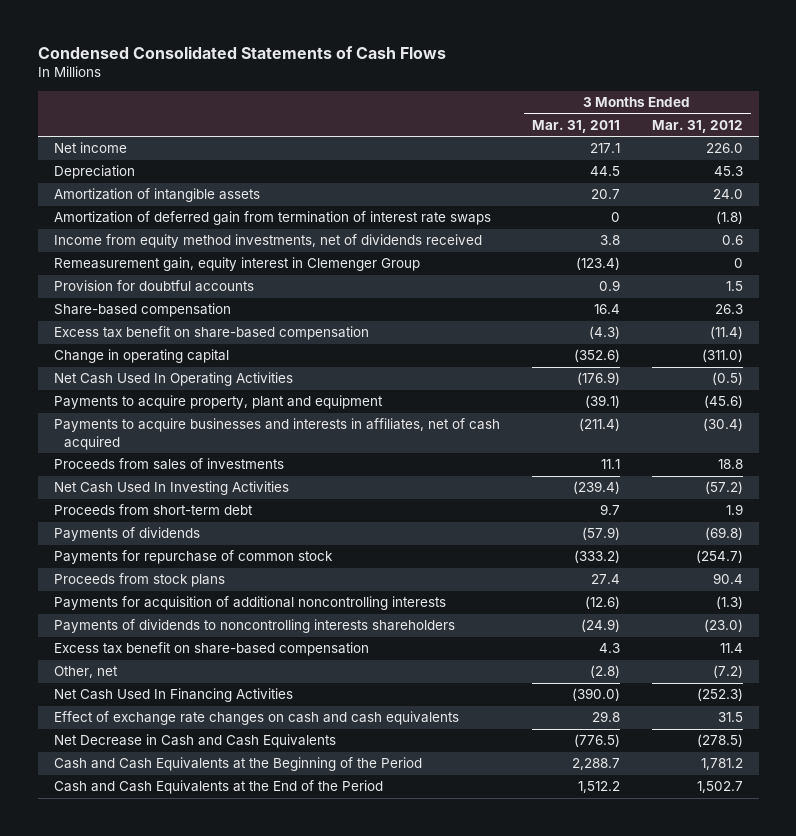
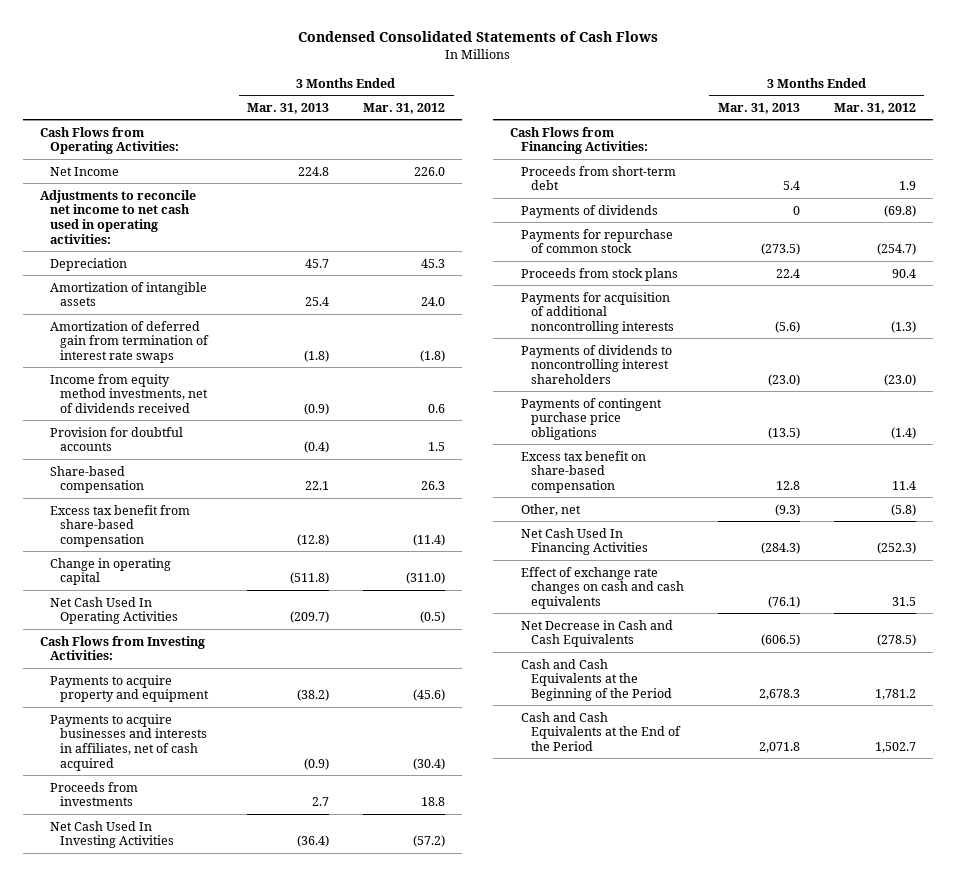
[531,120,620,134] Mar. 31, 2011 -> none
none -> [247,102,330,114] Mar. 31, 2013
none -> [39,126,180,155] Cash Flows from Operating Activities:
[53,142,127,154] Net income -> [50,166,120,176] Net Income
none -> [39,189,196,244] Adjustments to reconcile net income to net cash used in operating activities:
[53,257,420,272] Remeasurement gain, equity interest in Clemenger Group -> none
[53,326,369,341] Excess tax benefit on share-based compensation -> [50,504,191,547] Excess tax benefit from share-based compensation
none -> [39,635,205,661] Cash Flows from Investing Activities:
[53,395,383,410] Payments to acquire property, plant and equipment -> [50,674,210,703] Payments to acquire property and equipment
[53,458,284,471] Proceeds from sales of investments -> [50,781,139,807] Proceeds from investments
none -> [510,126,648,155] Cash Flows from Financing Activities:
[53,619,455,634] Payments of dividends to noncontrolling interests shareholders -> [520,344,672,384] Payments of dividends to noncontrolling interest shareholders
none -> [520,397,662,440] Payments of contingent purchase price obligations
[712,665,743,679] (7.2) -> [890,503,916,516] (5.8)

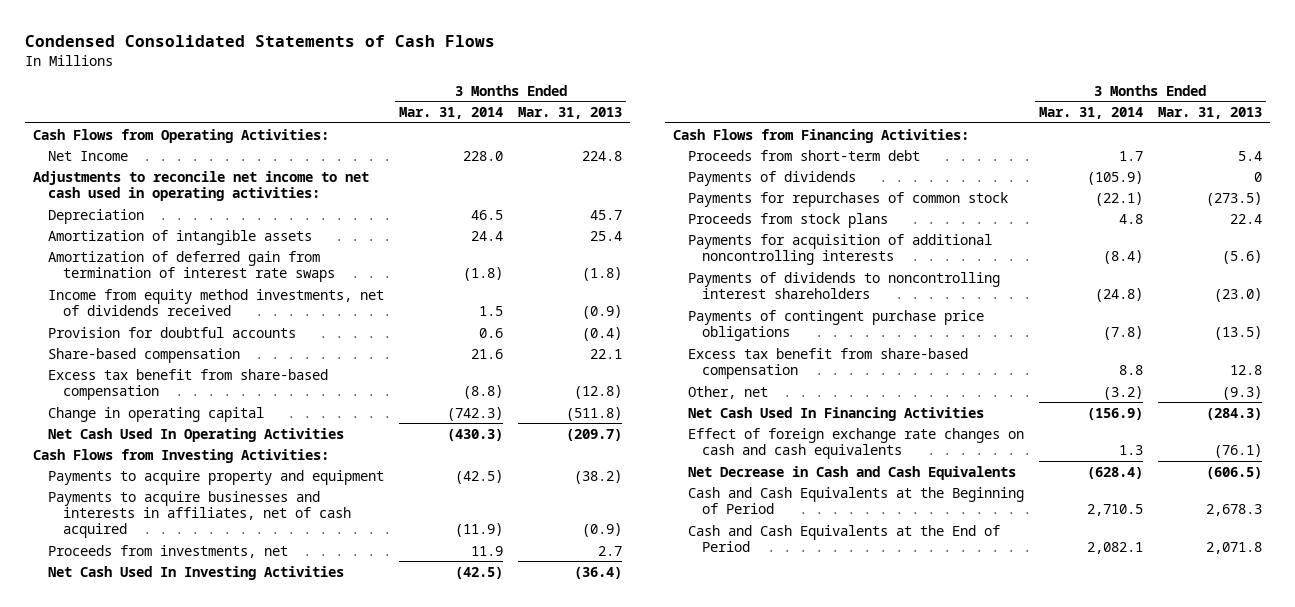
[363,102,446,114] Mar. 31, 2012 -> none
none -> [399,107,504,120] Mar. 31, 2014
[50,781,139,807] Proceeds from investments -> [47,544,288,558] Proceeds from investments, net
[520,228,673,254] Payments for repurchase of common stock -> [687,191,1008,207] Payments for repurchases of common stock
[520,450,646,493] Excess tax benefit on share-based compensation -> [687,347,968,380] Excess tax benefit from share-based compensation
[520,566,684,609] Effect of exchange rate changes on cash and cash equivalents -> [687,427,1024,460] Effect of foreign exchange rate changes on cash and cash equivalents
[520,658,672,701] Cash and Cash Equivalents at the Beginning of the Period -> [687,486,1024,515] Cash and Cash Equivalents at the Beginning of Period
[520,711,681,751] Cash and Cash Equivalents at the End of the Period -> [687,524,1000,553] Cash and Cash Equivalents at the End of Period

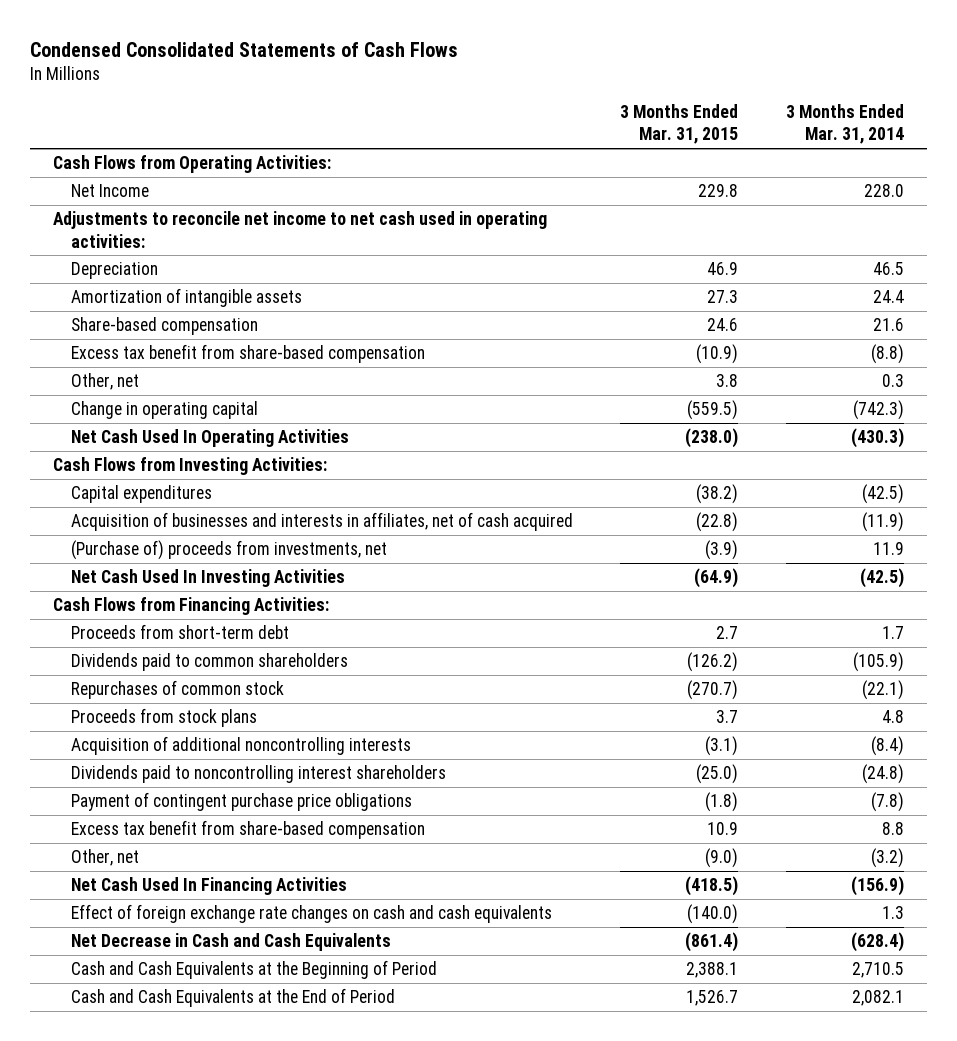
[518,107,623,120] Mar. 31, 2013 -> none
none -> [620,103,739,145] 3 Months Ended Mar. 31, 2015
[47,250,335,283] Amortization of deferred gain from termination of interest rate swaps -> none
[47,288,384,317] Income from equity method investments, net of dividends received -> none
[47,326,296,338] Provision for doubtful accounts -> none
none -> [71,373,140,391] Other, net
[47,469,384,485] Payments to acquire property and equipment -> [71,485,213,504] Capital expenditures
[47,490,351,539] Payments to acquire businesses and interests in affiliates, net of cash acquired -> [71,512,574,532] Acquisition of businesses and interests in affiliates, net of cash acquired
[47,544,288,558] Proceeds from investments, net -> [71,540,388,561] (Purchase of) proceeds from investments, net
[687,170,856,186] Payments of dividends -> [71,653,349,672] Dividends paid to common shareholders
[687,191,1008,207] Payments for repurchases of common stock -> [71,680,285,700] Repurchases of common stock
[687,233,992,266] Payments for acquisition of additional noncontrolling interests -> [71,736,412,756] Acquisition of additional noncontrolling interests
[687,271,1000,300] Payments of dividends to noncontrolling interest shareholders -> [71,765,447,784] Dividends paid to noncontrolling interest shareholders
[687,309,984,342] Payments of contingent purchase price obligations -> [71,792,413,812] Payment of contingent purchase price obligations

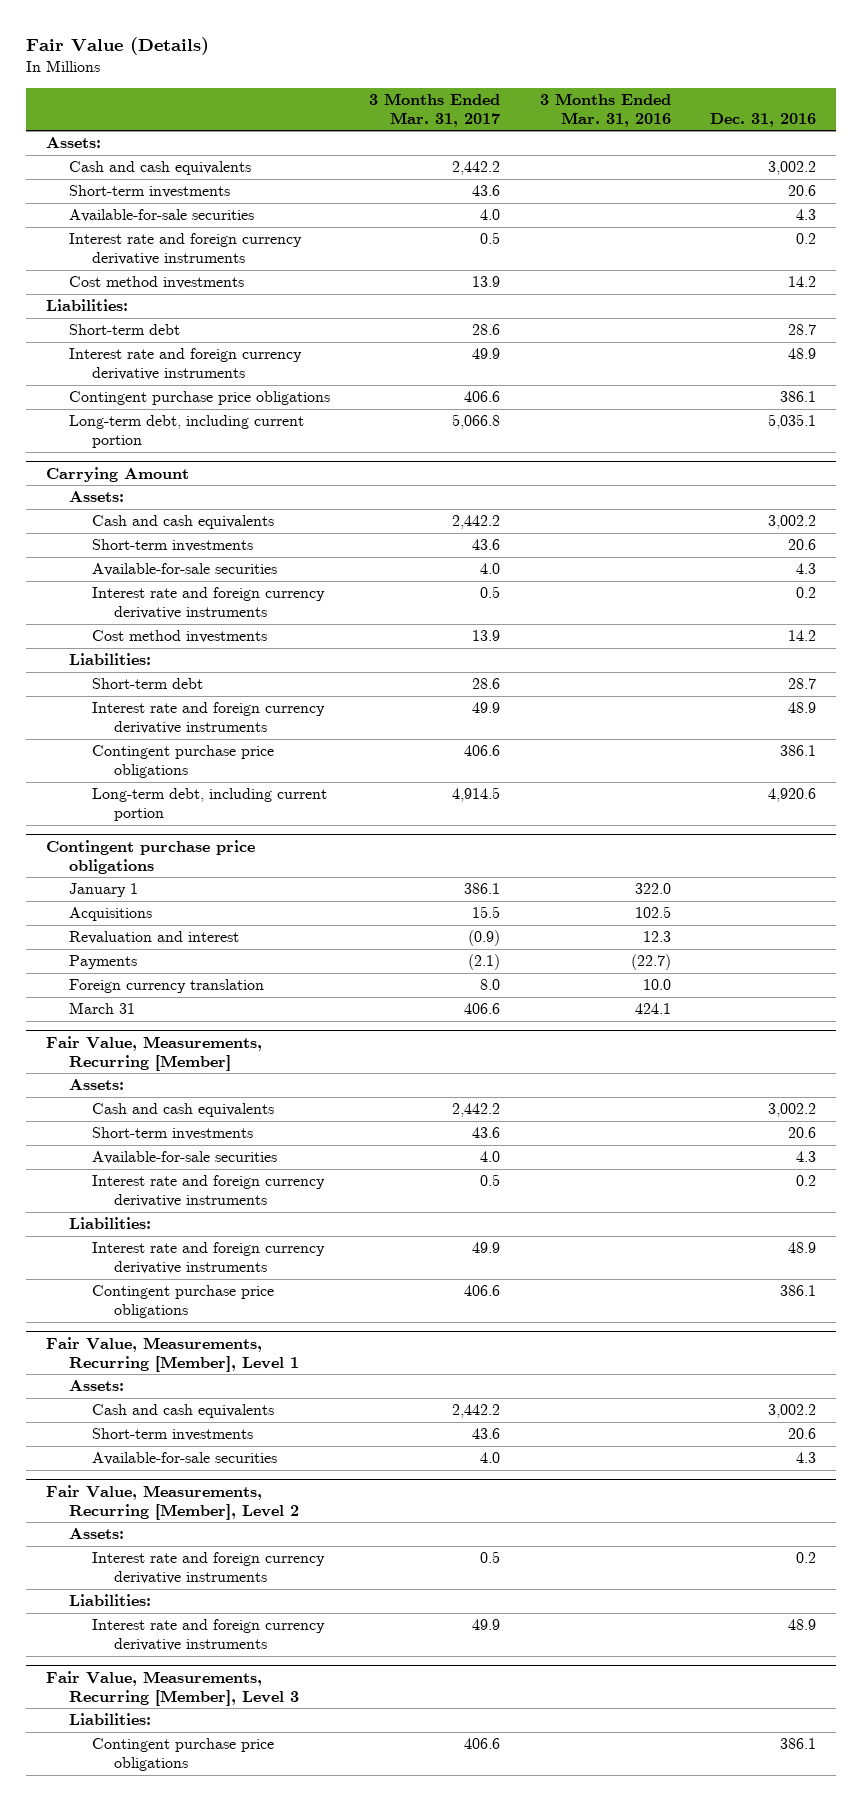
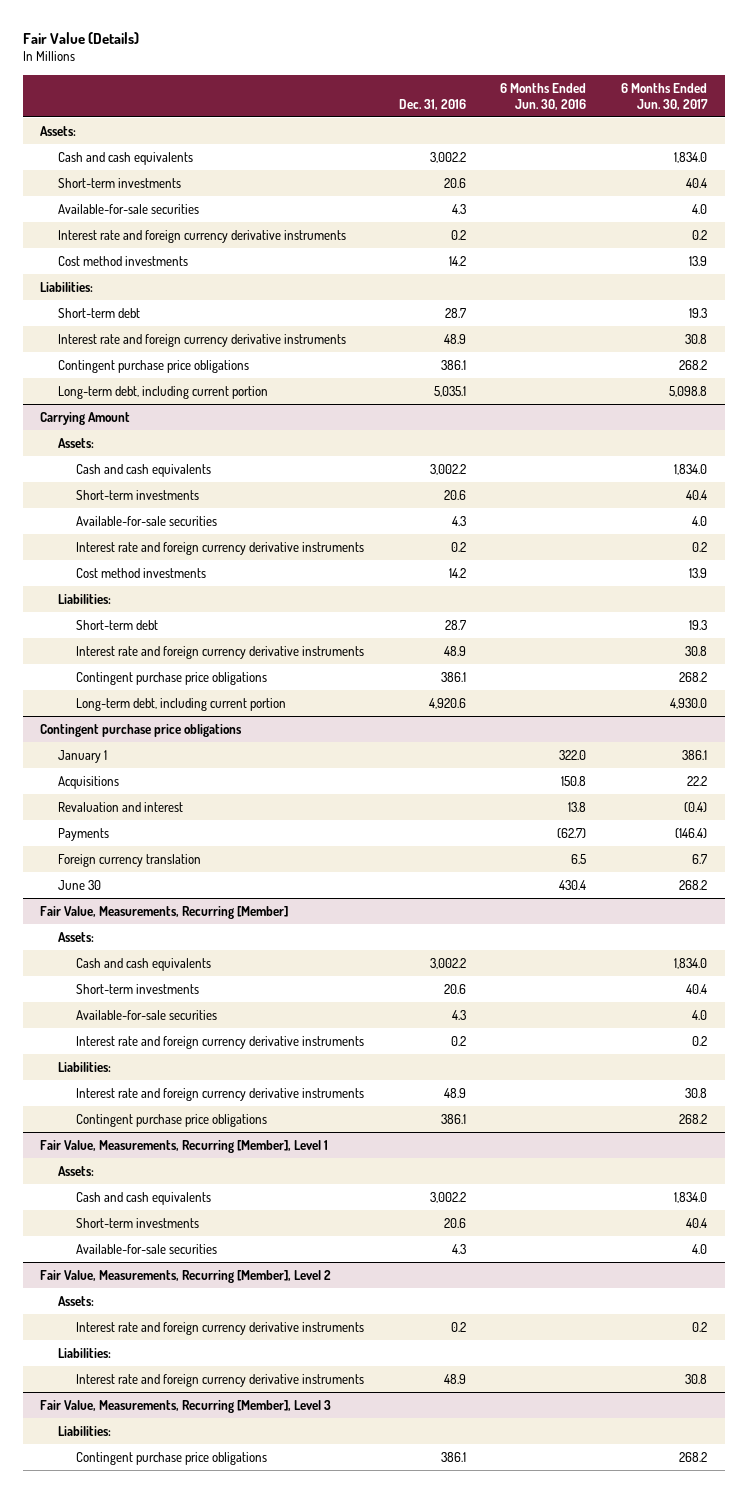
[369,93,501,127] 3 Months Ended Mar. 31, 2017 -> none
[539,93,671,127] 3 Months Ended Mar. 31, 2016 -> none
none -> [500,82,587,110] 6 Months Ended Jun. 30, 2016
none -> [621,82,709,110] 6 Months Ended Jun. 30, 2017
[68,1002,135,1015] March 31 -> [58,880,102,891] June 30

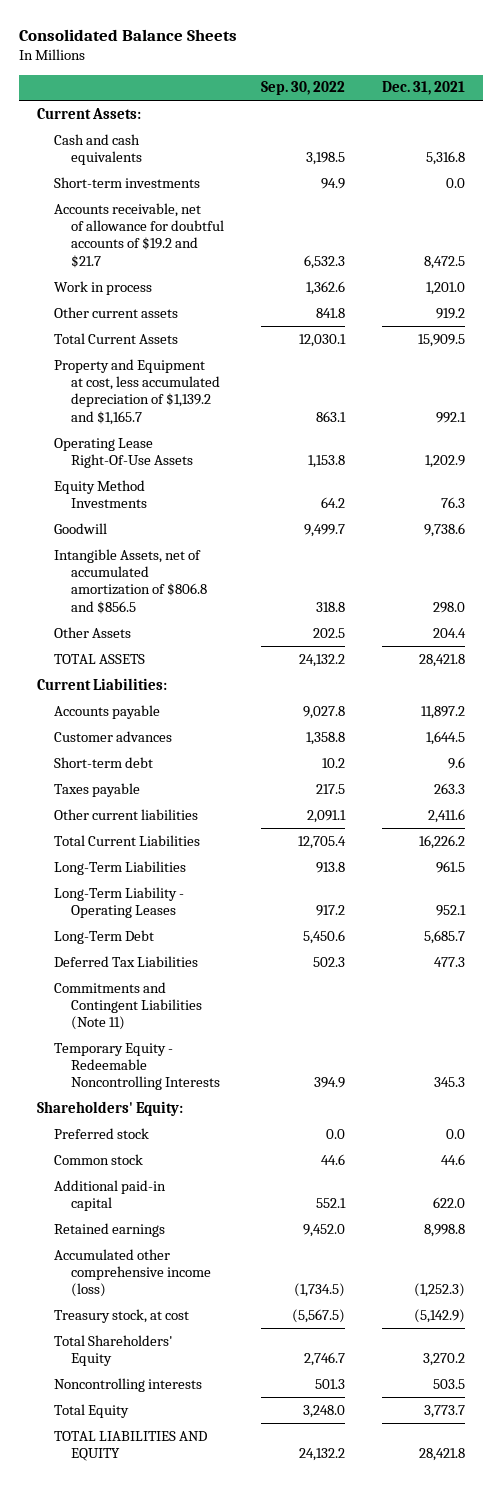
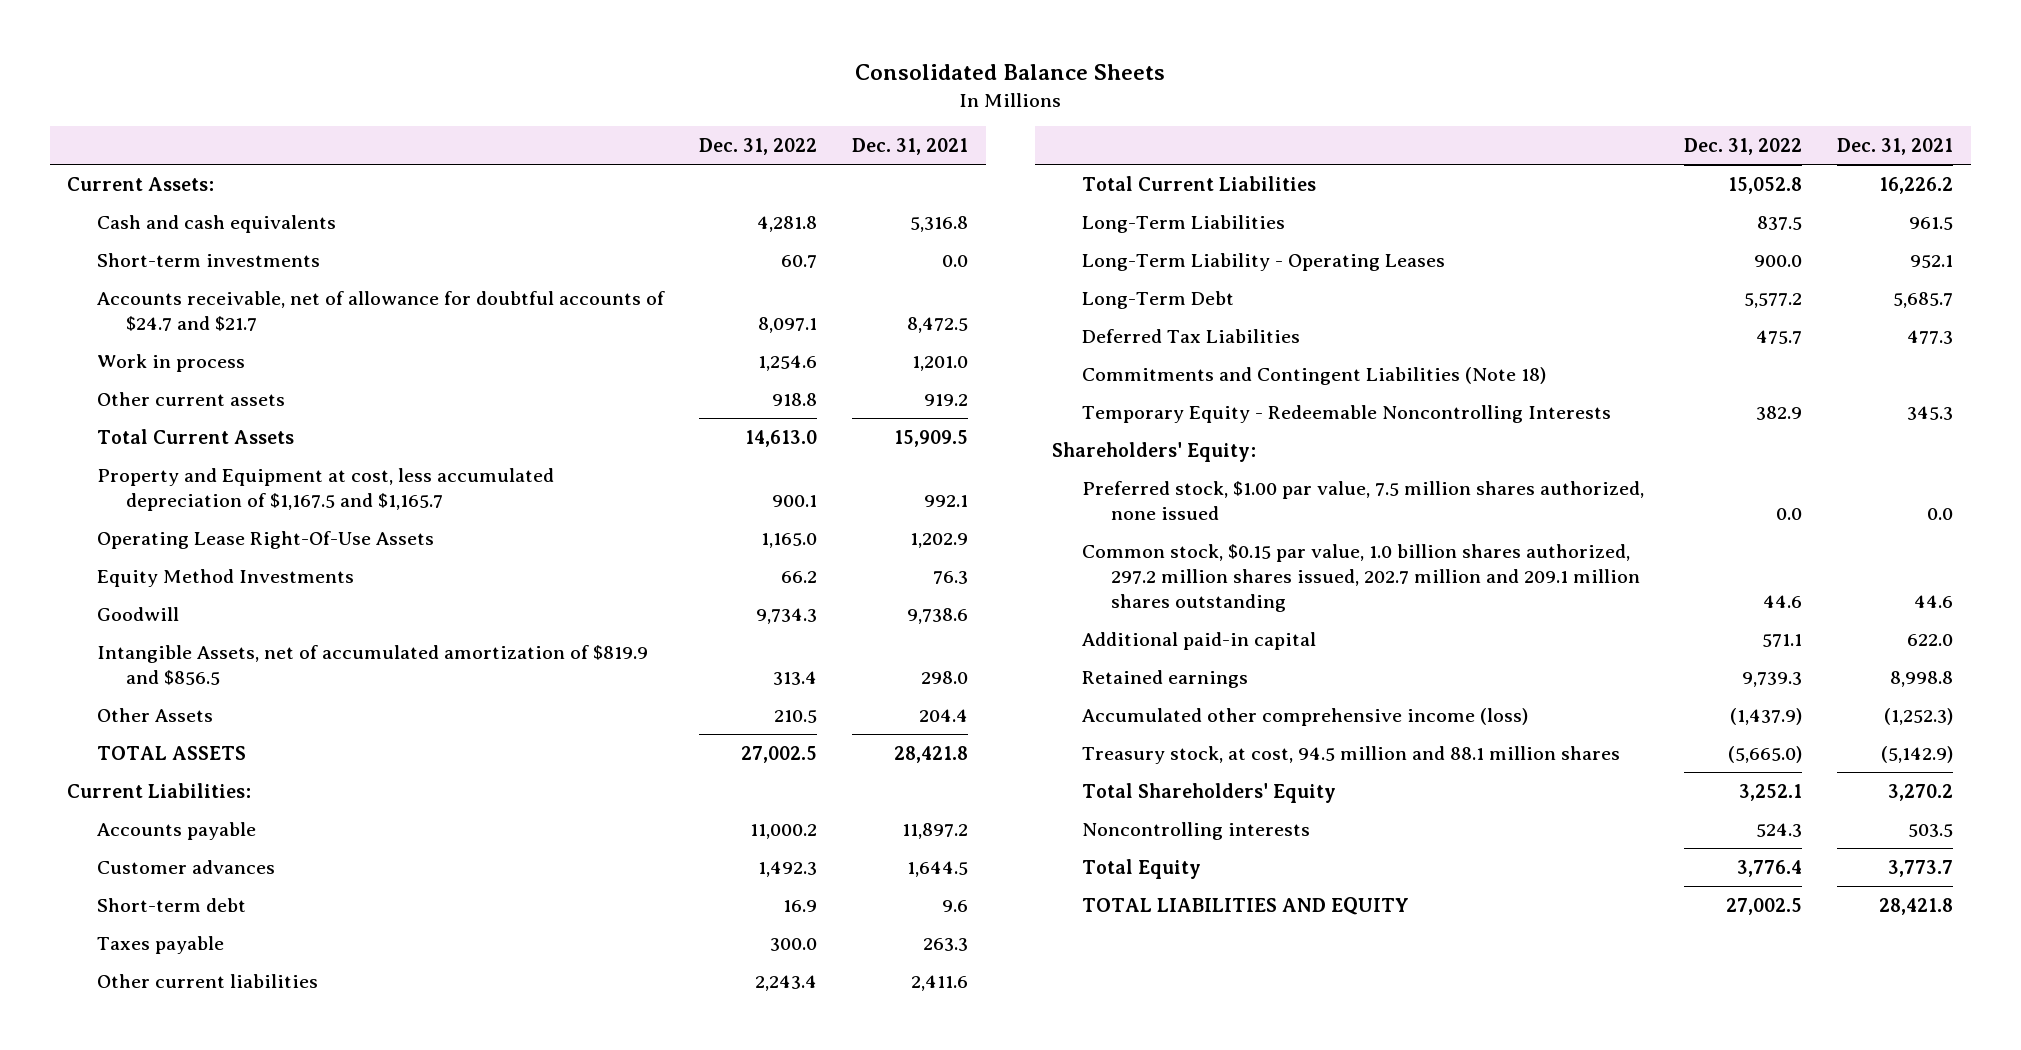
[260,81,345,96] Sep. 30, 2022 -> none
none -> [698,137,817,155] Dec. 31, 2022
[54,202,225,268] Accounts receivable, net of allowance for doubtful accounts of $19.2 and $21.7 -> [96,290,665,331] Accounts receivable, net of allowance for doubtful accounts of $24.7 and $21.7
[54,358,221,425] Property and Equipment at cost, less accumulated depreciation of $1,139.2 and $1,165.7 -> [96,467,554,511] Property and Equipment at cost, less accumulated depreciation of $1,167.5 and $1,165.7
[54,548,208,614] Intangible Assets, net of accumulated amortization of $806.8 and $856.5 -> [96,644,648,685] Intangible Assets, net of accumulated amortization of $819.9 and $856.5
[54,981,203,1031] Commitments and Contingent Liabilities (Note 11) -> [1081,366,1546,385] Commitments and Contingent Liabilities (Note 18)
[54,1127,150,1139] Preferred stock -> [1081,480,1644,520] Preferred stock, $1.00 par value, 7.5 million shares authorized, none issued
[54,1153,144,1165] Common stock -> [1081,543,1641,612] Common stock, $0.15 par value, 1.0 billion shares authorized, 297.2 million shares issued, 202.7 million and 209.1 million shares outstanding
[54,1308,190,1323] Treasury stock, at cost -> [1081,745,1620,764] Treasury stock, at cost, 94.5 million and 88.1 million shares

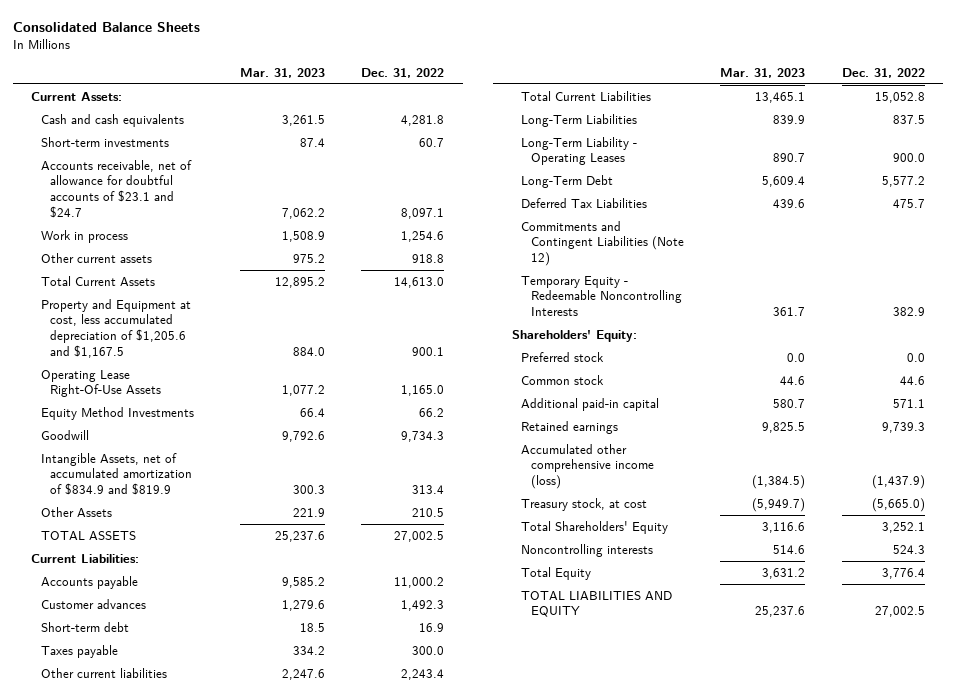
[852,137,969,155] Dec. 31, 2021 -> none
none -> [239,67,325,78] Mar. 31, 2023
[96,290,665,331] Accounts receivable, net of allowance for doubtful accounts of $24.7 and $21.7 -> [40,159,192,218] Accounts receivable, net of allowance for doubtful accounts of $23.1 and $24.7
[96,467,554,511] Property and Equipment at cost, less accumulated depreciation of $1,167.5 and $1,165.7 -> [40,298,191,358] Property and Equipment at cost, less accumulated depreciation of $1,205.6 and $1,167.5
[96,644,648,685] Intangible Assets, net of accumulated amortization of $819.9 and $856.5 -> [40,452,193,496] Intangible Assets, net of accumulated amortization of $834.9 and $819.9
[1081,366,1546,385] Commitments and Contingent Liabilities (Note 18) -> [521,220,684,267] Commitments and Contingent Liabilities (Note 12)
[1081,480,1644,520] Preferred stock, $1.00 par value, 7.5 million shares authorized, none issued -> [521,351,605,362] Preferred stock
[1081,543,1641,612] Common stock, $0.15 par value, 1.0 billion shares authorized, 297.2 million shares issued, 202.7 million and 209.1 million shares outstanding -> [521,374,605,385] Common stock
[1081,745,1620,764] Treasury stock, at cost, 94.5 million and 88.1 million shares -> [521,497,648,511] Treasury stock, at cost

